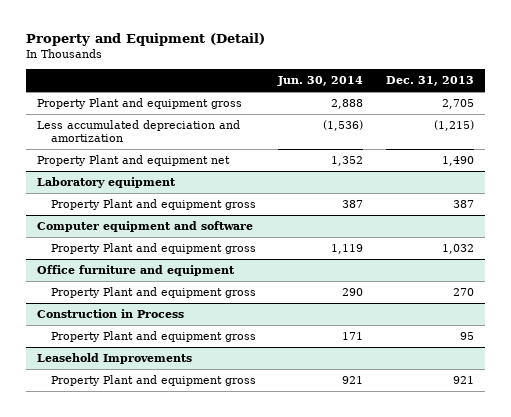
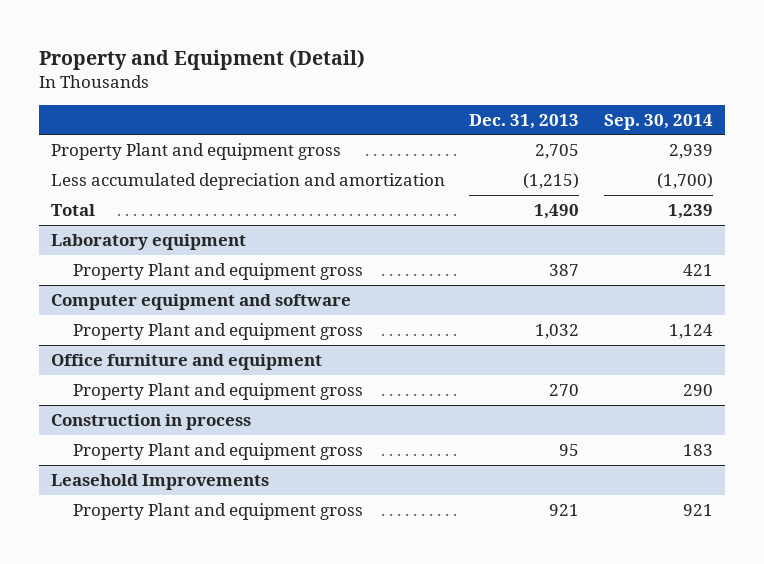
[277,76,364,87] Jun. 30, 2014 -> none
none -> [603,113,713,130] Sep. 30, 2014
[37,154,231,166] Property Plant and equipment net -> [50,203,95,216] Total
[37,308,185,318] Construction in Process -> [50,413,251,430] Construction in process

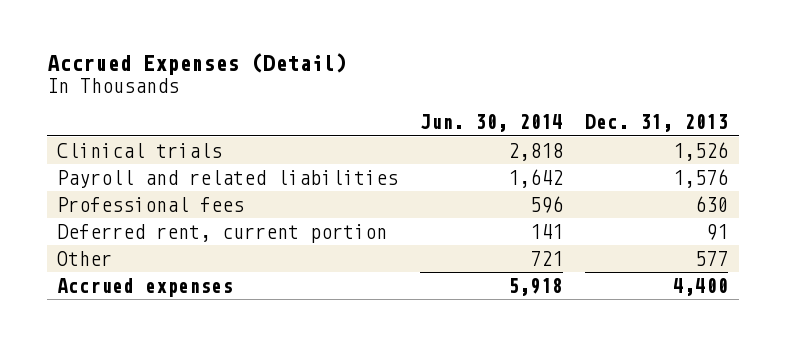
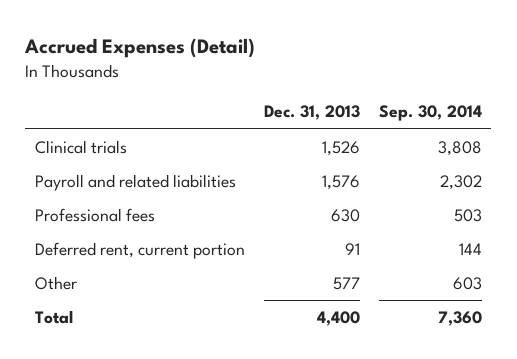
[420,114,564,133] Jun. 30, 2014 -> none
none -> [378,105,482,122] Sep. 30, 2014
[57,278,234,298] Accrued expenses -> [34,310,73,325] Total

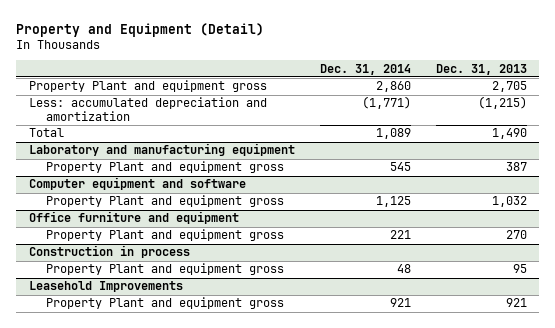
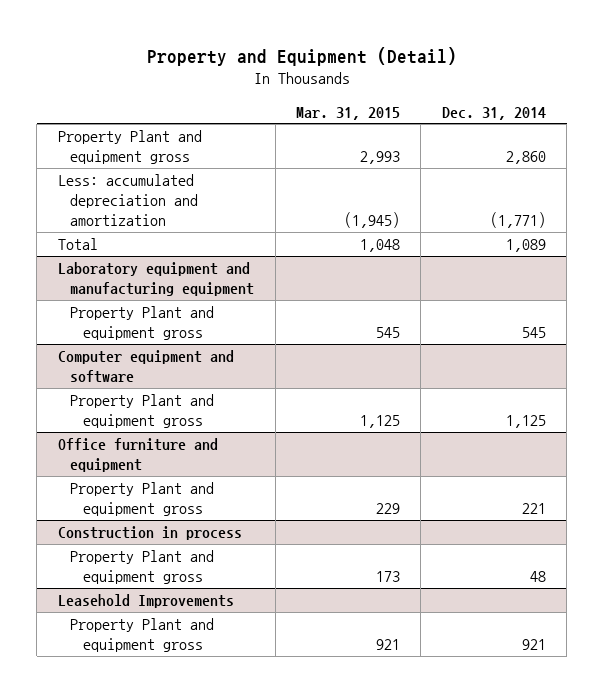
[435,63,527,75] Dec. 31, 2013 -> none
none -> [296,106,401,120] Mar. 31, 2015
[28,143,295,157] Laboratory and manufacturing equipment -> [57,262,255,296] Laboratory equipment and manufacturing equipment

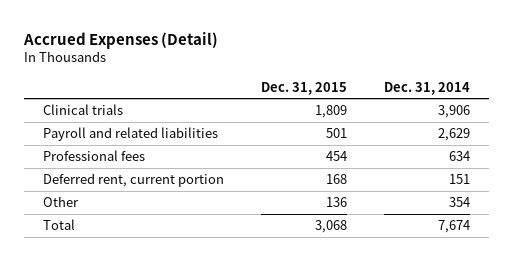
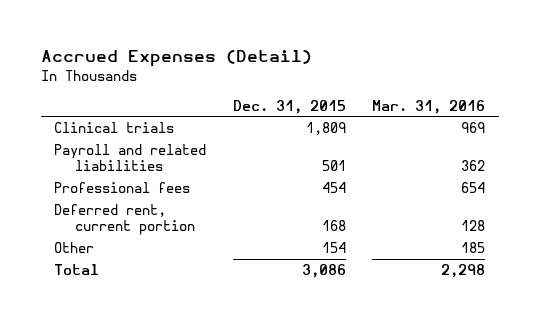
[383,81,470,95] Dec. 31, 2014 -> none
none -> [372,99,486,114] Mar. 31, 2016
[325,197,347,208] 136 -> [321,242,346,254] 154
[314,220,347,234] 3,068 -> [301,264,346,279] 3,086

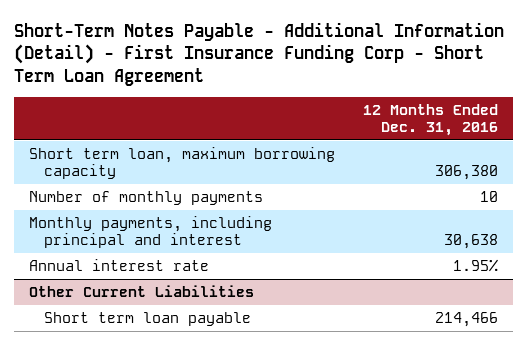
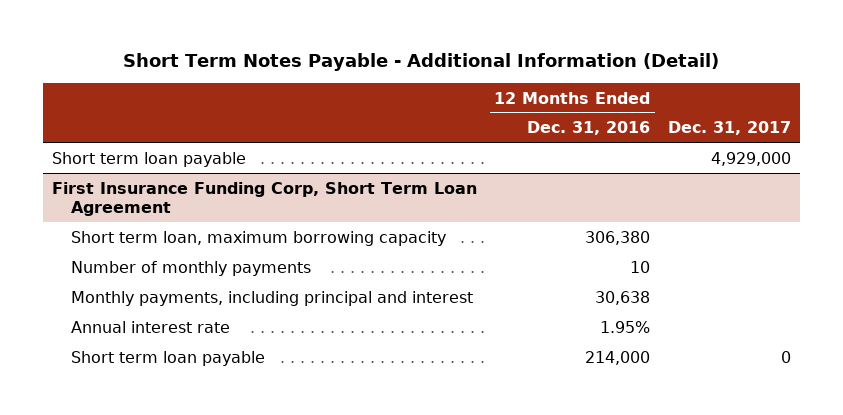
[14,21,505,87] Short-Term Notes Payable - Additional Information (Detail) - First Insurance Funding Corp - Short Term Loan Agreement -> [123,53,720,72] Short Term Notes Payable - Additional Information (Detail)
none -> [667,121,791,136] Dec. 31, 2017
none -> [51,151,246,167] Short term loan payable
none -> [51,181,477,216] First Insurance Funding Corp, Short Term Loan Agreement
[28,285,254,298] Other Current Liabilities -> none
[435,312,499,328] 214,466 -> [585,350,651,365] 214,000

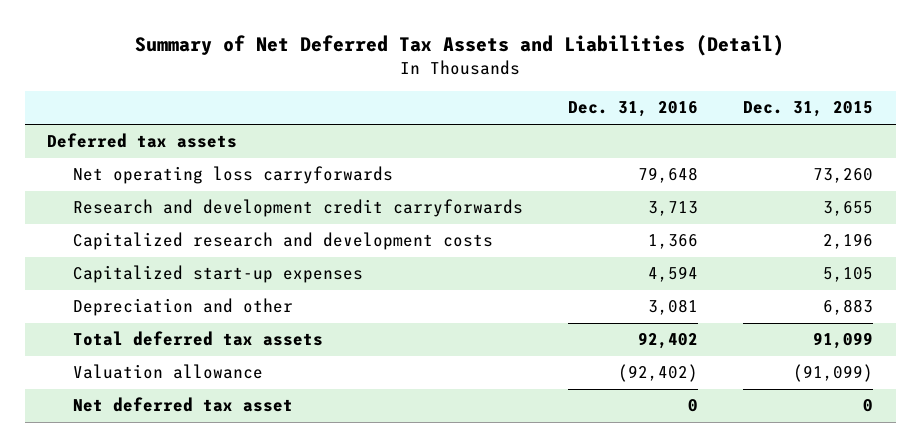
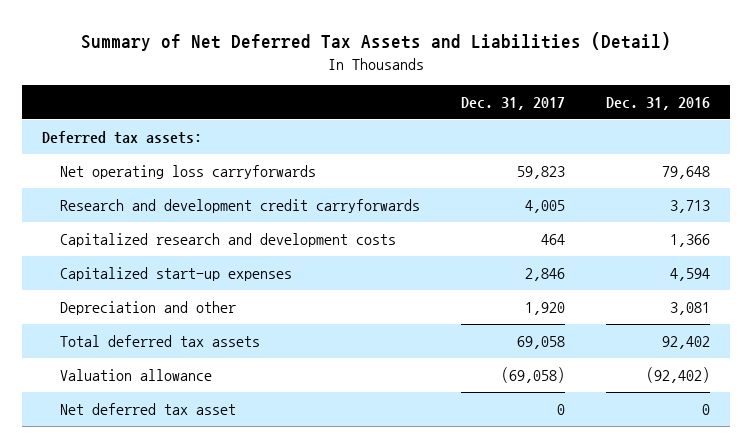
[743,101,874,118] Dec. 31, 2015 -> none
none -> [461,96,566,110] Dec. 31, 2017
[47,133,238,149] Deferred tax assets -> [42,131,203,145] Deferred tax assets:

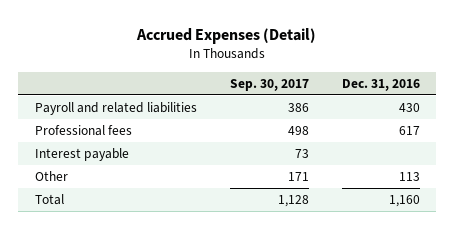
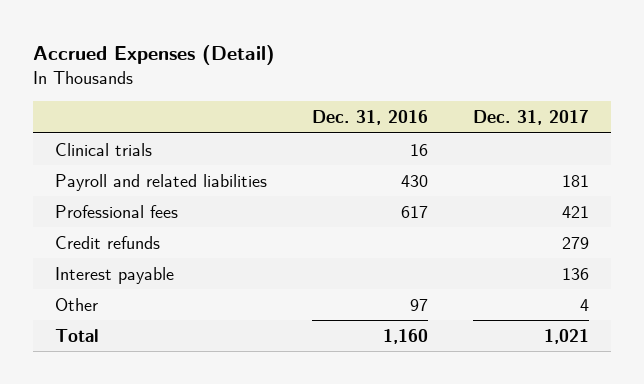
[229,78,309,91] Sep. 30, 2017 -> none
none -> [472,110,589,126] Dec. 31, 2017
none -> [55,142,153,156] Clinical trials
none -> [55,235,161,249] Credit refunds
[398,172,420,182] 113 -> [409,298,428,311] 97

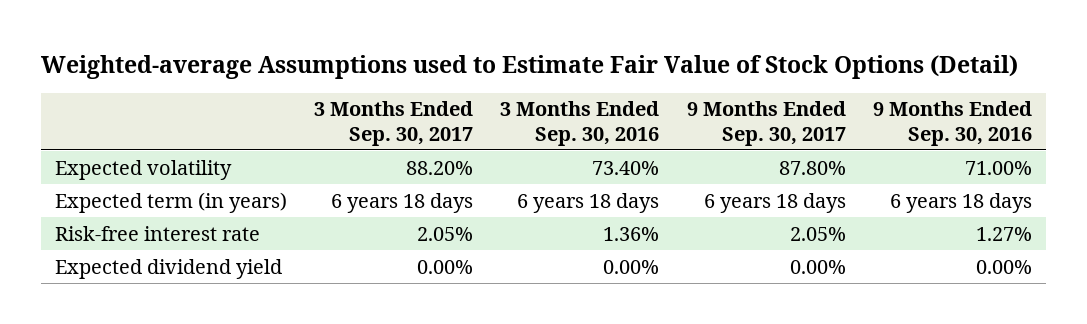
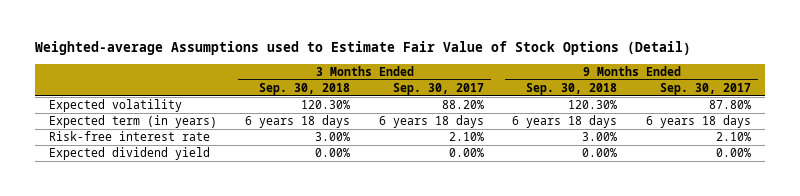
[500,101,660,146] 3 Months Ended Sep. 30, 2016 -> none
[872,101,1032,146] 9 Months Ended Sep. 30, 2016 -> none
none -> [259,82,351,95] Sep. 30, 2018
none -> [526,82,618,95] Sep. 30, 2018
[417,226,474,241] 2.05% -> [448,132,484,142] 2.10%
[789,226,846,241] 2.05% -> [715,132,751,142] 2.10%

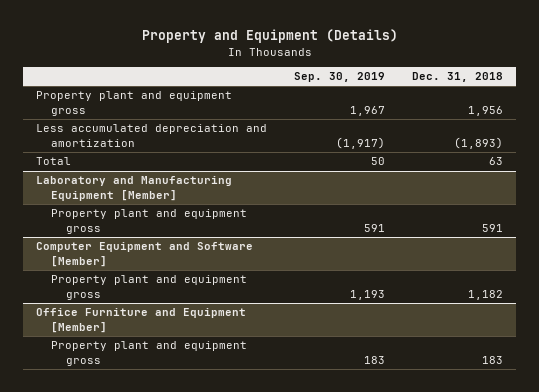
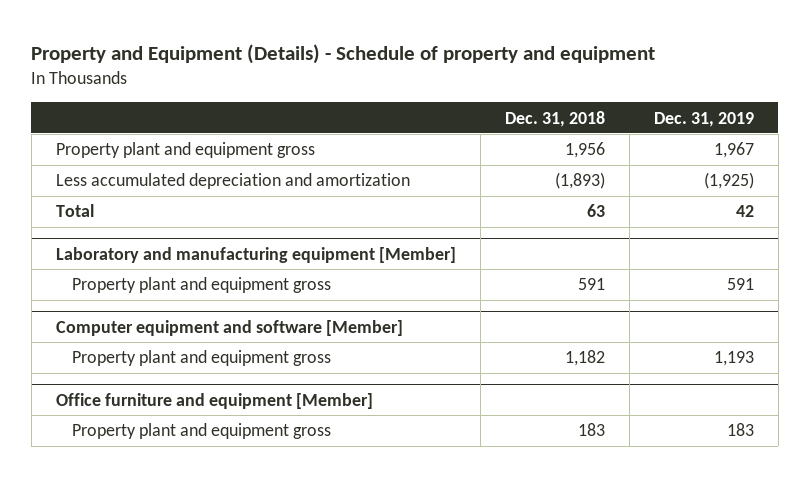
[141,29,398,44] Property and Equipment (Details) -> [31,43,656,64] Property and Equipment (Details) - Schedule of property and equipment
[294,72,386,83] Sep. 30, 2019 -> none
none -> [653,111,754,127] Dec. 31, 2019
[36,176,233,201] Laboratory and Manufacturing Equipment [Member] -> [55,246,456,263] Laboratory and manufacturing equipment [Member]
[36,242,254,267] Computer Equipment and Software [Member] -> [55,319,403,336] Computer equipment and software [Member]
[36,308,247,333] Office Furniture and Equipment [Member] -> [55,392,373,409] Office furniture and equipment [Member]

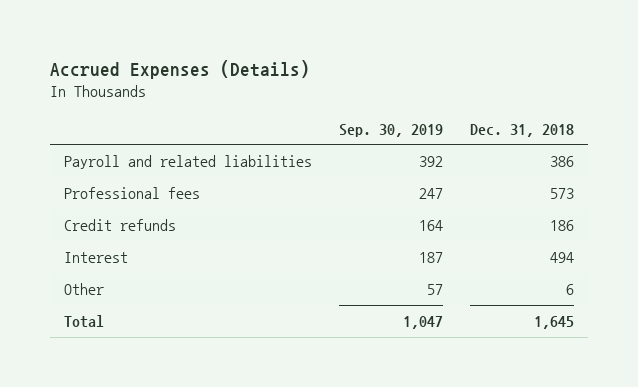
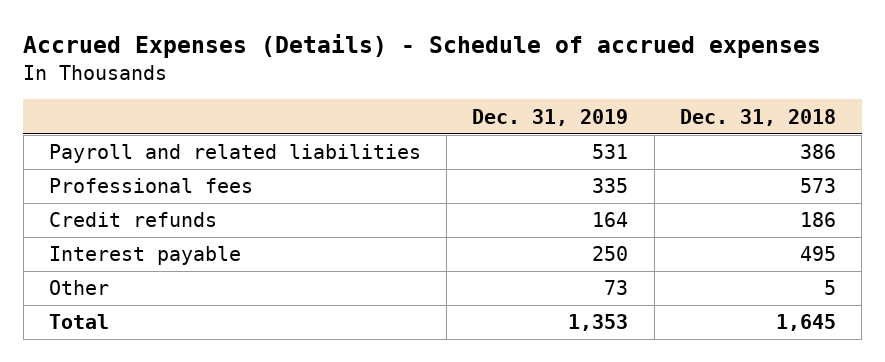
[49,59,310,79] Accrued Expenses (Details) -> [23,34,822,59] Accrued Expenses (Details) - Schedule of accrued expenses
[338,123,443,137] Sep. 30, 2019 -> none
none -> [472,108,629,126] Dec. 31, 2019
[63,252,128,264] Interest -> [48,246,241,266] Interest payable
[550,252,575,264] 494 -> [799,246,836,262] 495
[566,284,575,296] 6 -> [823,280,836,296] 5

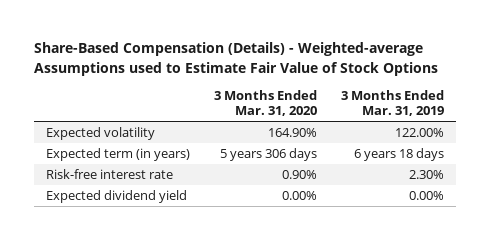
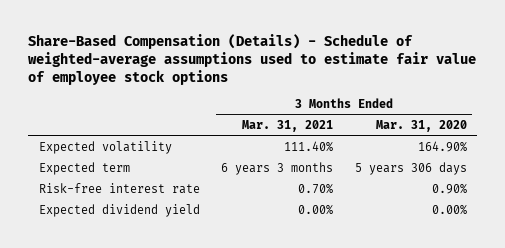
[34,42,439,76] Share-Based Compensation (Details) - Weighted-average Assumptions used to Estimate Fair Value of Stock Options -> [27,33,476,85] Share-Based Compensation (Details) - Schedule of weighted-average assumptions used to estimate fair value of employee stock options
[341,89,445,117] 3 Months Ended Mar. 31, 2019 -> none
none -> [242,119,334,132] Mar. 31, 2021
[46,147,191,161] Expected term (in years) -> [38,161,130,175] Expected term

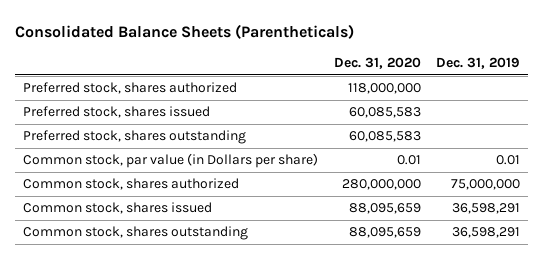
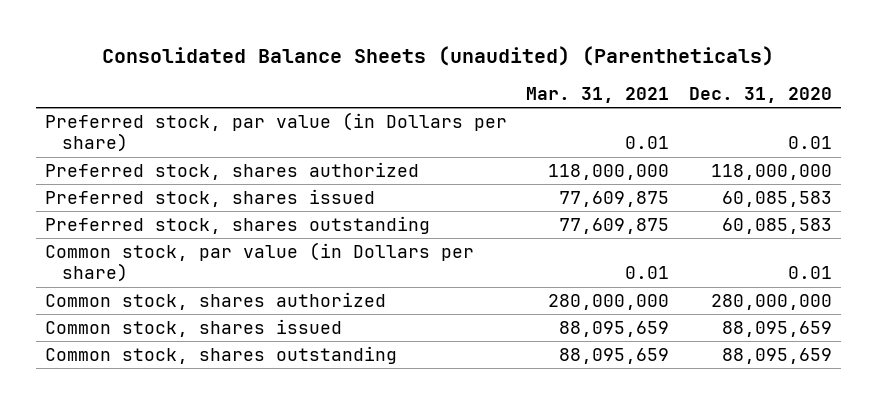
[15,24,355,40] Consolidated Balance Sheets (Parentheticals) -> [102,45,775,66] Consolidated Balance Sheets (unaudited) (Parentheticals)
[436,57,521,70] Dec. 31, 2019 -> none
none -> [526,87,670,104] Mar. 31, 2021
none -> [45,112,508,153] Preferred stock, par value (in Dollars per share)

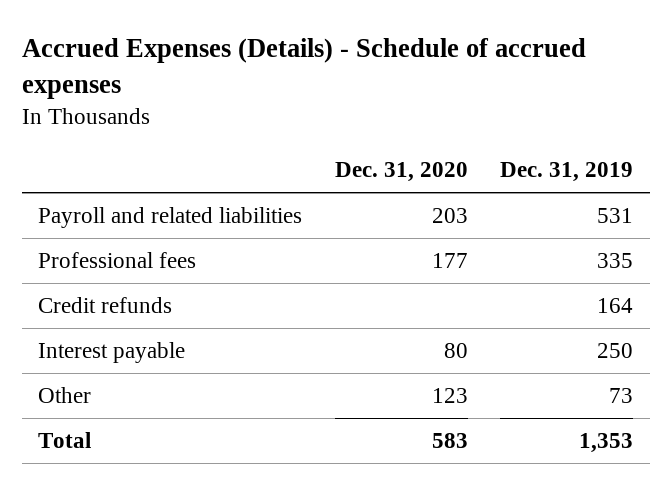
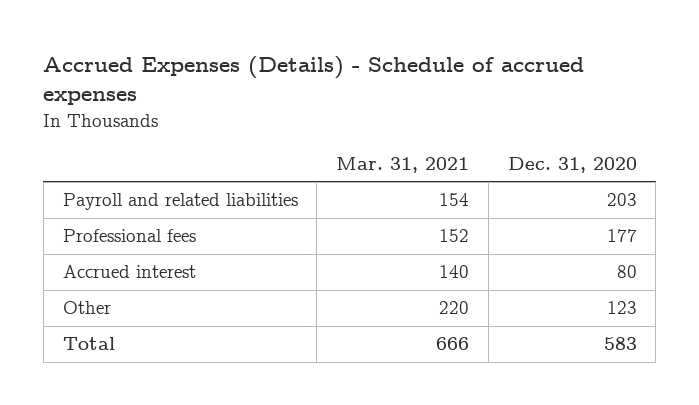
[500,162,634,183] Dec. 31, 2019 -> none
none -> [336,156,470,173] Mar. 31, 2021
[38,297,173,314] Credit refunds -> none
[38,342,186,364] Interest payable -> none
none -> [62,265,196,279] Accrued interest

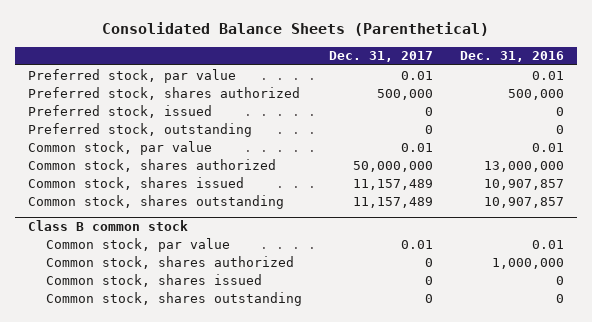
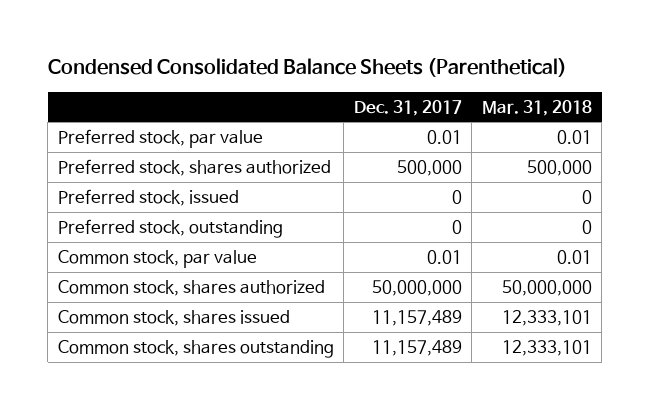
[101,22,489,37] Consolidated Balance Sheets (Parenthetical) -> [47,58,567,78] Condensed Consolidated Balance Sheets (Parenthetical)
[459,51,564,63] Dec. 31, 2016 -> none
none -> [481,99,592,116] Mar. 31, 2018
[27,219,188,231] Class B common stock -> none
[46,237,231,252] Common stock, par value -> none
[46,255,295,269] Common stock, shares authorized -> none
[46,273,263,287] Common stock, shares issued -> none
[46,291,303,306] Common stock, shares outstanding -> none

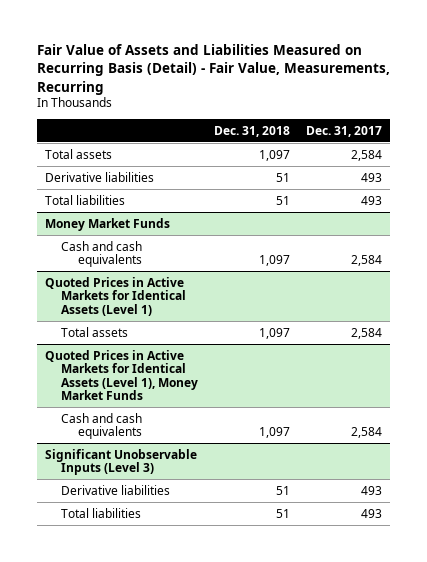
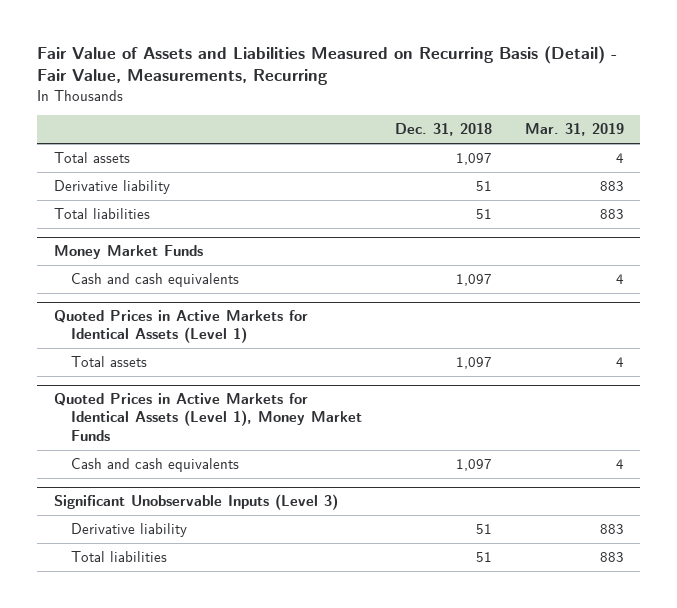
[306,125,383,137] Dec. 31, 2017 -> none
none -> [524,123,624,137] Mar. 31, 2019
[44,171,154,182] Derivative liabilities -> [53,180,170,195] Derivative liability
[61,484,171,495] Derivative liabilities -> [71,523,188,538] Derivative liability

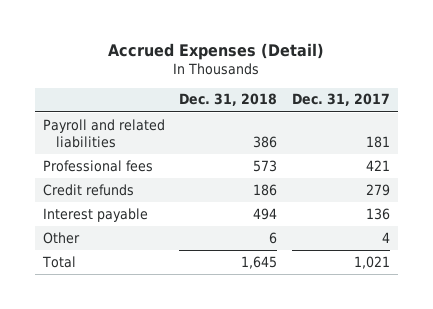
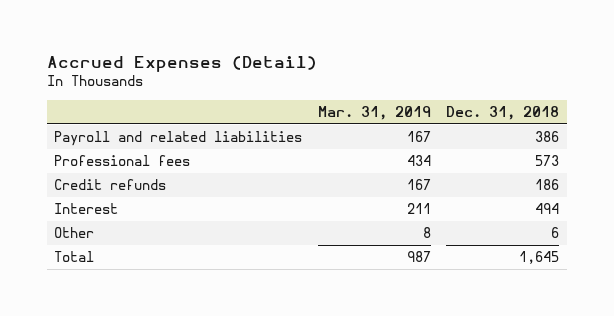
[292,93,391,107] Dec. 31, 2017 -> none
none -> [317,106,431,121] Mar. 31, 2019
[42,207,148,222] Interest payable -> [54,202,119,214] Interest

